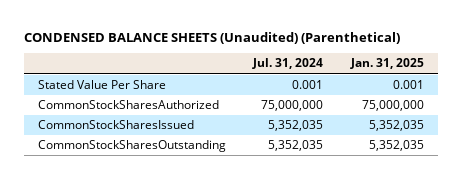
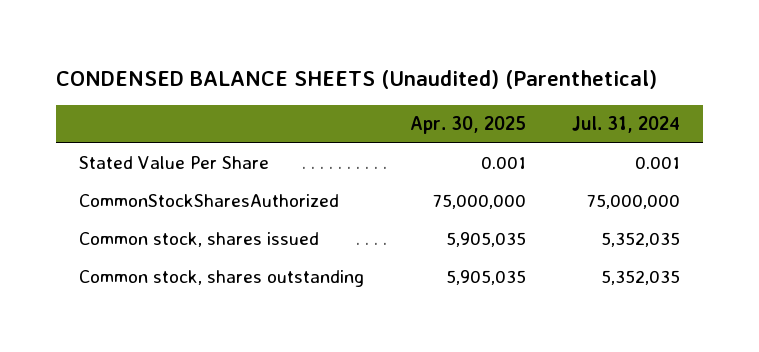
[349,58,424,70] Jan. 31, 2025 -> none
none -> [410,116,527,135] Apr. 30, 2025
[38,120,195,130] CommonStockSharesIssued -> [79,232,320,248] Common stock, shares issued
[38,140,227,153] CommonStockSharesOutstanding -> [79,270,365,288] Common stock, shares outstanding

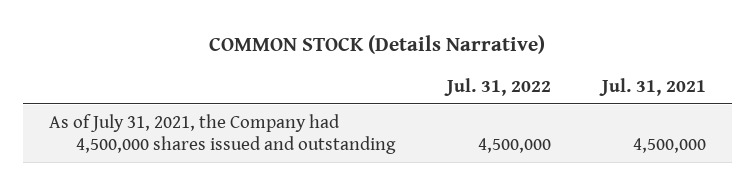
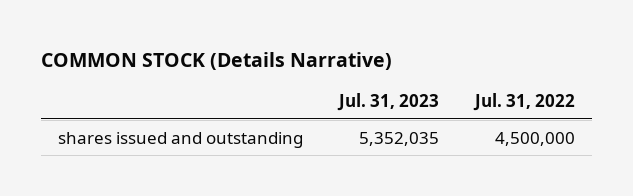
[599,78,707,97] Jul. 31, 2021 -> none
none -> [336,93,439,112] Jul. 31, 2023
[48,113,397,155] As of July 31, 2021, the Company had 4,500,000 shares issued and outstanding -> [58,131,304,148] shares issued and outstanding

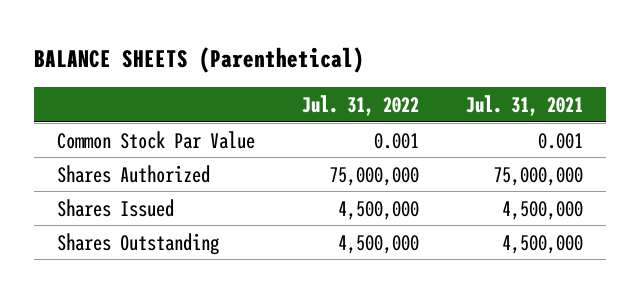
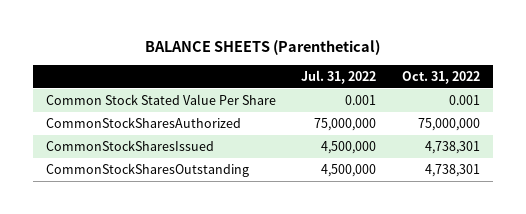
[465,94,583,116] Jul. 31, 2021 -> none
none -> [402,70,481,84] Oct. 31, 2022
[57,130,256,149] Common Stock Par Value -> [45,94,276,106] Common Stock Stated Value Per Share
[57,164,211,183] Shares Authorized -> [45,117,241,129] CommonStockSharesAuthorized
[57,198,175,217] Shares Issued -> [45,140,214,152] CommonStockSharesIssued
[57,232,220,255] Shares Outstanding -> [45,163,249,178] CommonStockSharesOutstanding

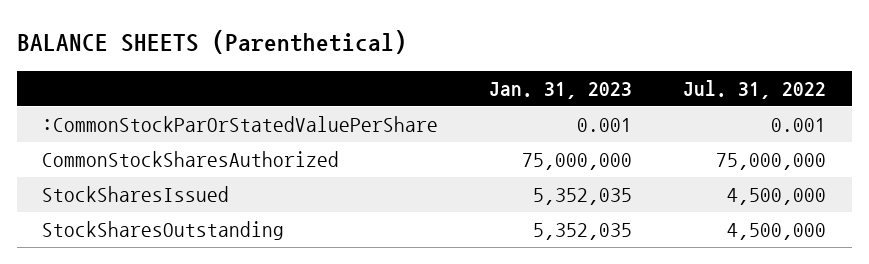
[402,70,481,84] Oct. 31, 2022 -> none
none -> [489,82,633,100] Jan. 31, 2023
[45,94,276,106] Common Stock Stated Value Per Share -> [42,116,439,133] :CommonStockParOrStatedValuePerShare
[45,140,214,152] CommonStockSharesIssued -> [42,186,230,203] StockSharesIssued
[45,163,249,178] CommonStockSharesOutstanding -> [42,221,285,241] StockSharesOutstanding

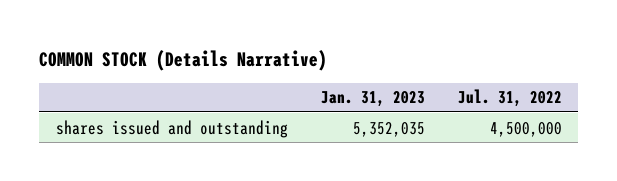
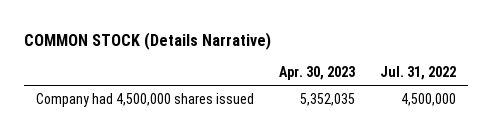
[320,91,425,108] Jan. 31, 2023 -> none
none -> [278,66,355,81] Apr. 30, 2023
[55,119,288,138] shares issued and outstanding -> [36,92,255,107] Company had 4,500,000 shares issued

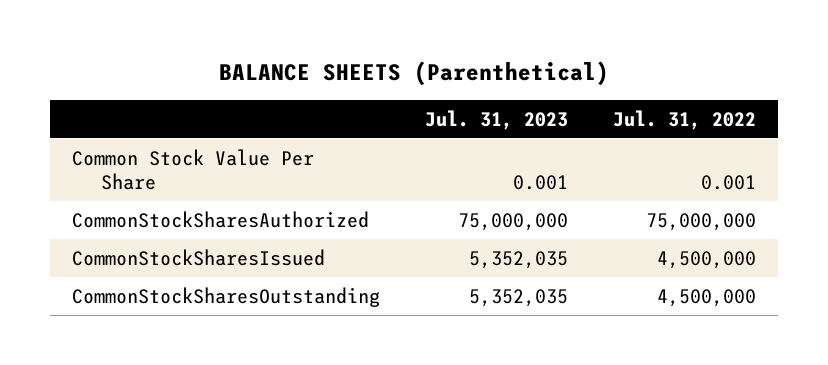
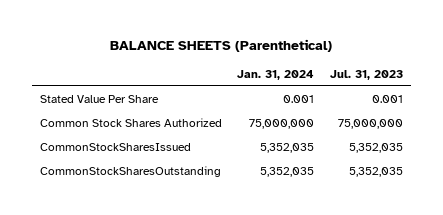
[612,109,756,130] Jul. 31, 2022 -> none
none -> [237,70,315,81] Jan. 31, 2024
[72,148,315,190] Common Stock Value Per Share -> [39,94,159,103] Stated Value Per Share
[72,210,370,228] CommonStockSharesAuthorized -> [39,117,222,127] Common Stock Shares Authorized

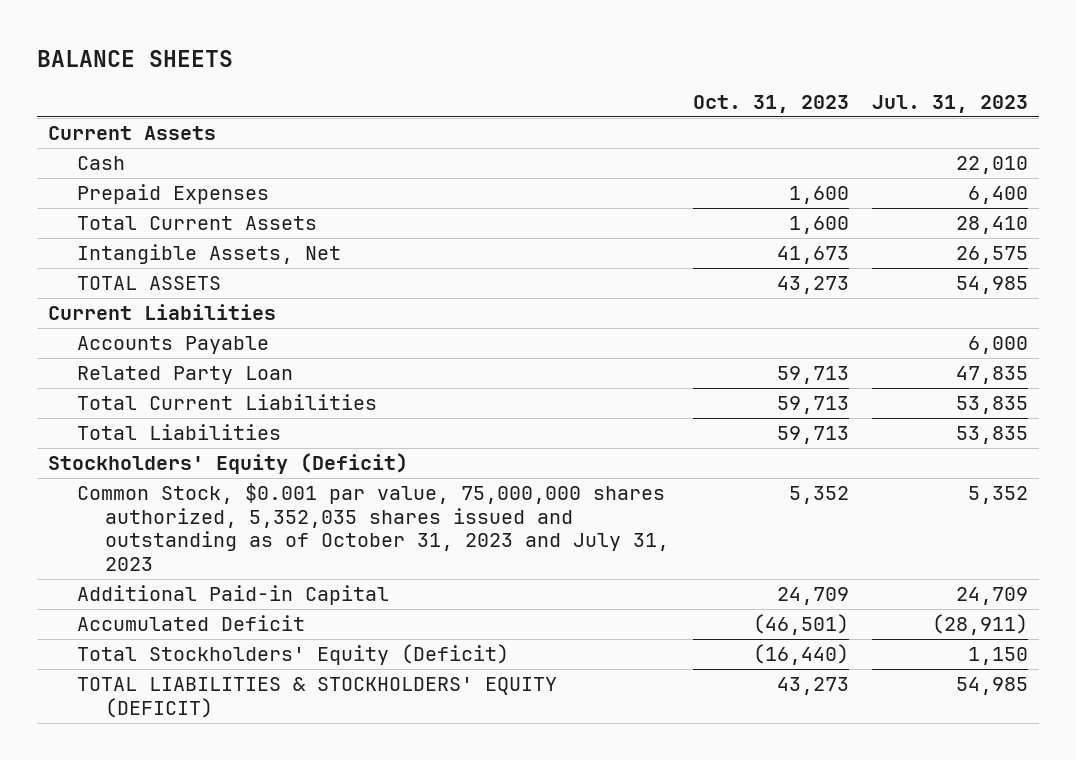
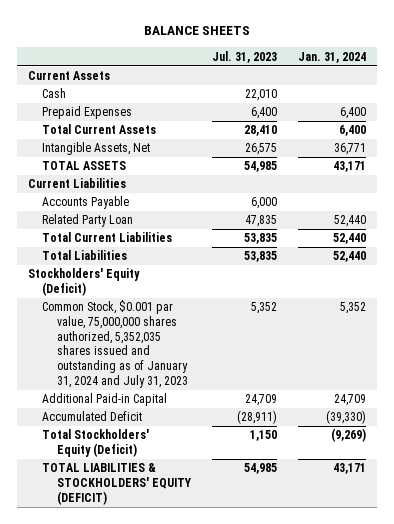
[692,94,849,113] Oct. 31, 2023 -> none
none -> [298,51,367,63] Jan. 31, 2024
[76,483,670,571] Common Stock, $0.001 par value, 75,000,000 shares authorized, 5,352,035 shares issued and outstanding as of October 31, 2023 and July 31, 2023 -> [42,300,189,388] Common Stock, $0.001 par value, 75,000,000 shares authorized, 5,352,035 shares issued and outstanding as of January 31, 2024 and July 31, 2023

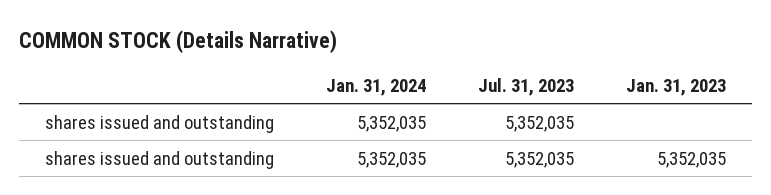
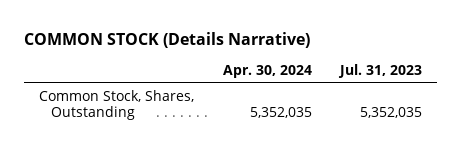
[325,78,426,96] Jan. 31, 2024 -> none
[625,78,726,96] Jan. 31, 2023 -> none
none -> [222,65,312,79] Apr. 30, 2024
[45,114,275,133] shares issued and outstanding -> none
[45,150,275,169] shares issued and outstanding -> [38,89,194,120] Common Stock, Shares, Outstanding

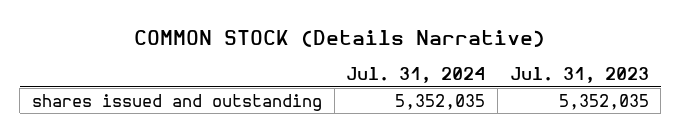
[222,65,312,79] Apr. 30, 2024 -> none
none -> [346,67,486,84] Jul. 31, 2024
[38,89,194,120] Common Stock, Shares, Outstanding -> [31,93,322,111] shares issued and outstanding

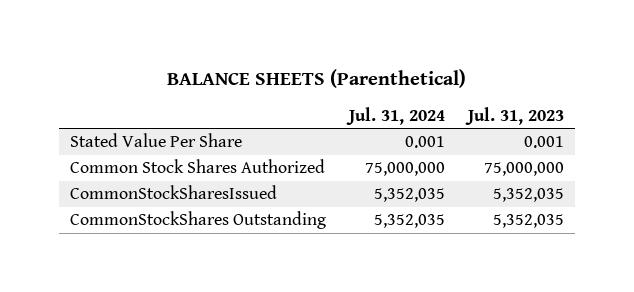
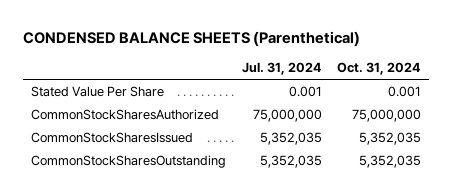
[166,69,466,89] BALANCE SHEETS (Parenthetical) -> [23,31,361,47] CONDENSED BALANCE SHEETS (Parenthetical)
[464,106,564,125] Jul. 31, 2023 -> none
none -> [337,62,422,76] Oct. 31, 2024
[69,159,325,174] Common Stock Shares Authorized -> [30,109,219,121] CommonStockSharesAuthorized
[69,211,326,230] CommonStockShares Outstanding -> [30,155,226,169] CommonStockSharesOutstanding

